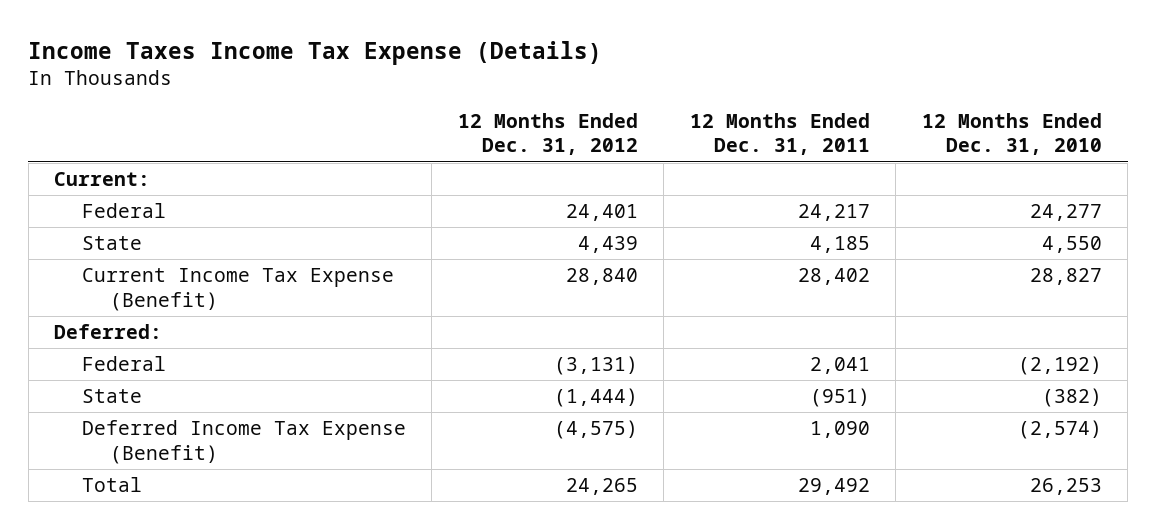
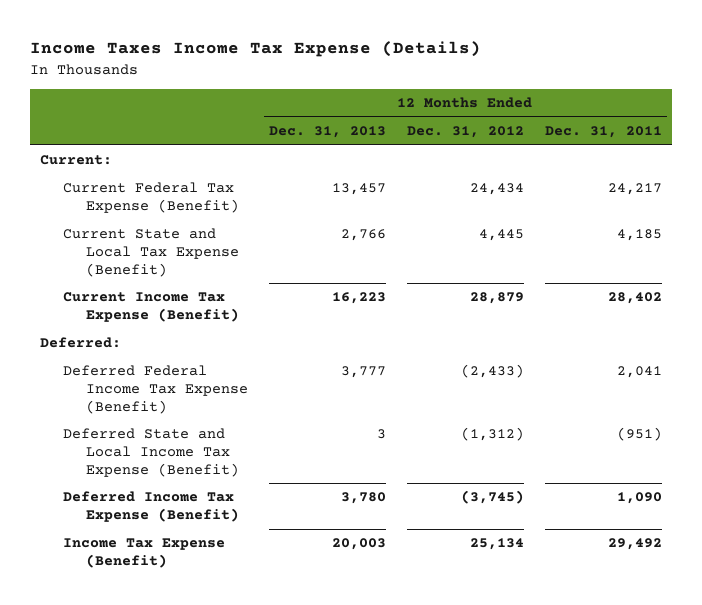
[921,112,1102,156] 12 Months Ended Dec. 31, 2010 -> none
none -> [268,126,386,139] Dec. 31, 2013
[82,236,143,251] State -> none
[82,203,167,219] Federal -> [62,182,239,213] Current Federal Tax Expense (Benefit)
[565,204,638,222] 24,401 -> [469,183,524,196] 24,434
none -> [62,228,239,277] Current State and Local Tax Expense (Benefit)
[565,268,638,286] 28,840 -> [469,292,524,305] 28,879
[82,356,167,372] Federal -> none
[82,389,143,404] State -> none
[82,477,143,493] Total -> none
none -> [62,365,248,414] Deferred Federal Income Tax Expense (Benefit)
none -> [62,428,239,477] Deferred State and Local Income Tax Expense (Benefit)
[553,420,638,440] (4,575) -> [460,490,524,505] (3,745)
none -> [62,538,225,568] Income Tax Expense (Benefit)

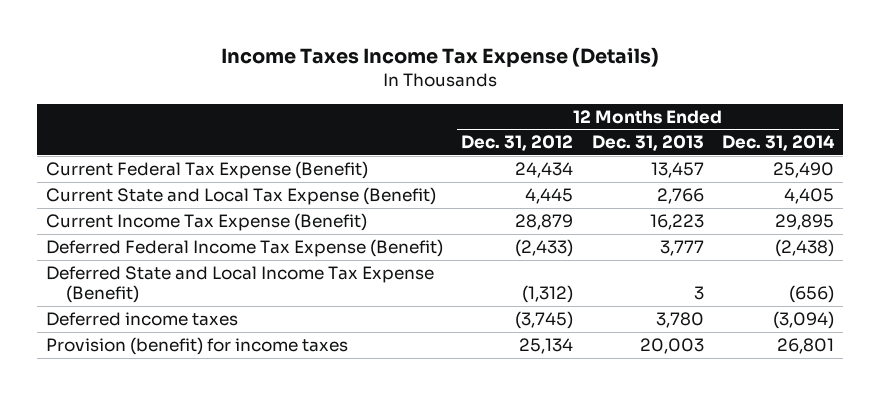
[544,126,662,139] Dec. 31, 2011 -> none
none -> [722,135,836,152] Dec. 31, 2014
[40,155,113,166] Current: -> none
[40,337,122,349] Deferred: -> none
[62,491,239,522] Deferred Income Tax Expense (Benefit) -> [46,312,239,327] Deferred income taxes
[62,538,225,568] Income Tax Expense (Benefit) -> [46,337,349,356] Provision (benefit) for income taxes

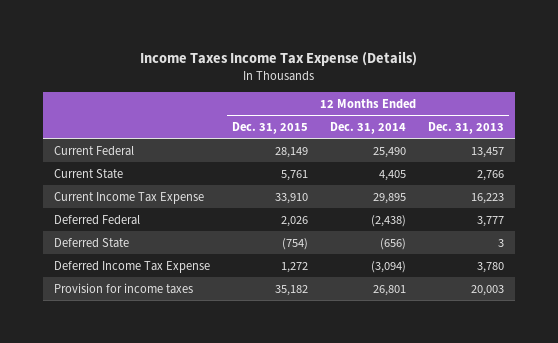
[461,135,574,152] Dec. 31, 2012 -> none
none -> [232,121,309,134] Dec. 31, 2015
[46,161,369,180] Current Federal Tax Expense (Benefit) -> [54,145,135,156] Current Federal
[46,187,437,206] Current State and Local Tax Expense (Benefit) -> [54,168,124,179] Current State
[46,213,368,232] Current Income Tax Expense (Benefit) -> [54,191,205,204] Current Income Tax Expense
[46,239,444,258] Deferred Federal Income Tax Expense (Benefit) -> [54,214,141,225] Deferred Federal
[46,266,435,303] Deferred State and Local Income Tax Expense (Benefit) -> [54,237,130,248] Deferred State
[46,312,239,327] Deferred income taxes -> [54,260,211,273] Deferred Income Tax Expense
[46,337,349,356] Provision (benefit) for income taxes -> [54,282,194,294] Provision for income taxes

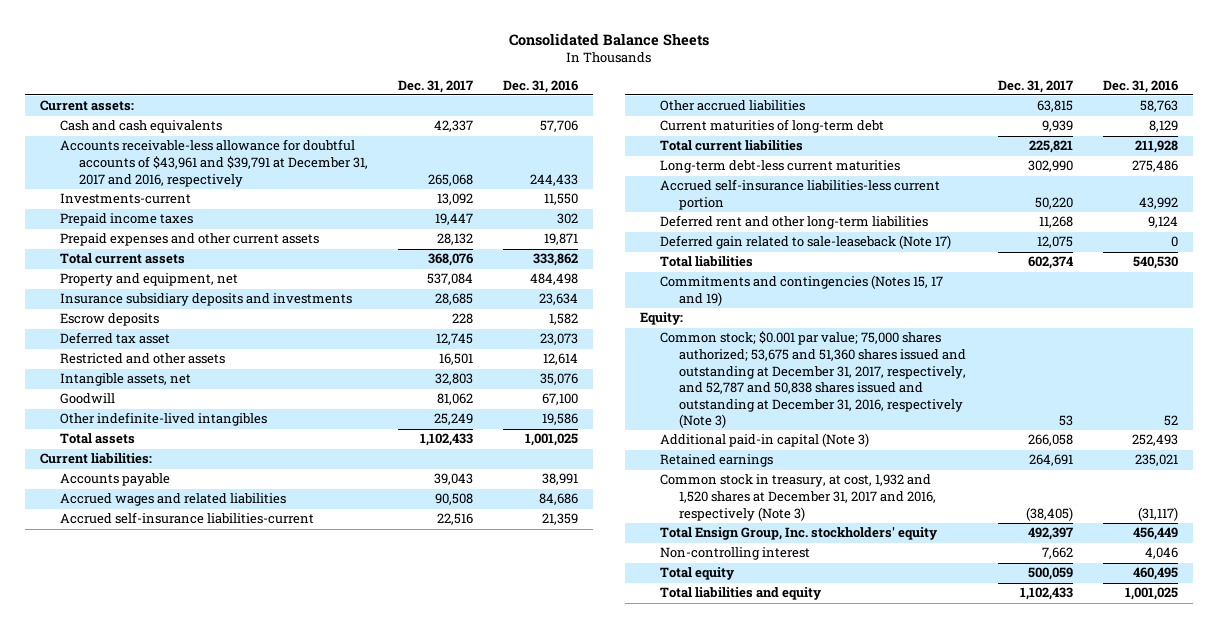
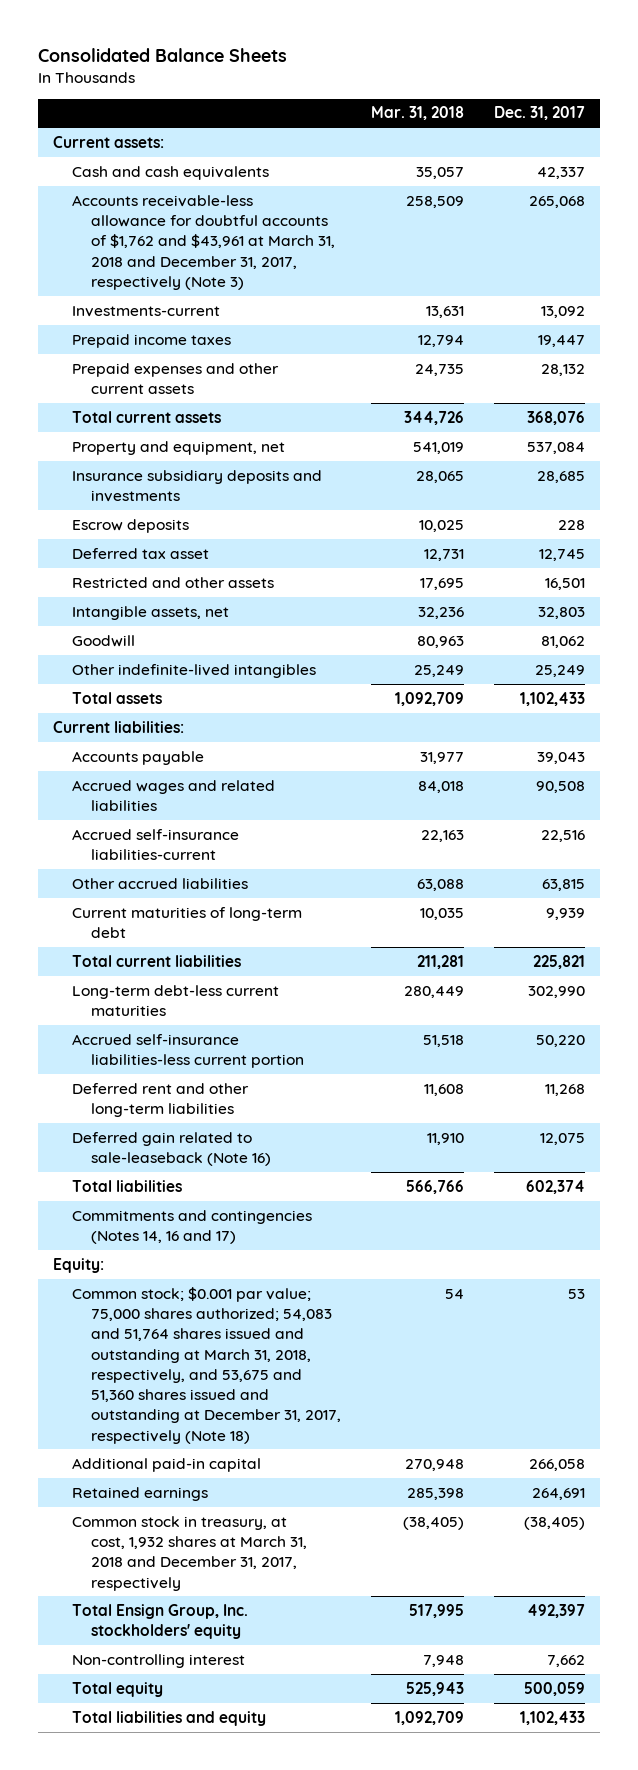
[503,79,579,93] Dec. 31, 2016 -> none
none -> [370,106,464,121] Mar. 31, 2018
[59,139,369,187] Accounts receivable-less allowance for doubtful accounts of $43,961 and $39,791 at December 31, 2017 and 2016, respectively -> [71,194,335,290] Accounts receivable-less allowance for doubtful accounts of $1,762 and $43,961 at March 31, 2018 and December 31, 2017, respectively (Note 3)
[659,235,951,250] Deferred gain related to sale-leaseback (Note 17) -> [71,1131,271,1167] Deferred gain related to sale-leaseback (Note 16)
[659,275,943,306] Commitments and contingencies (Notes 15, 17 and 19) -> [71,1209,312,1245] Commitments and contingencies (Notes 14, 16 and 17)
[659,331,967,429] Common stock; $0.001 par value; 75,000 shares authorized; 53,675 and 51,360 shares issued and outstanding at December 31, 2017, respectively, and 52,787 and 50,838 shares issued and outstanding at December 31, 2016, respectively (Note 3) -> [71,1286,341,1444] Common stock; $0.001 par value; 75,000 shares authorized; 54,083 and 51,764 shares issued and outstanding at March 31, 2018, respectively, and 53,675 and 51,360 shares issued and outstanding at December 31, 2017, respectively (Note 18)
[659,433,869,448] Additional paid-in capital (Note 3) -> [71,1457,261,1472] Additional paid-in capital
[659,474,937,521] Common stock in treasury, at cost, 1,932 and 1,520 shares at December 31, 2017 and 2016, respectively (Note 3) -> [71,1515,307,1591] Common stock in treasury, at cost, 1,932 shares at March 31, 2018 and December 31, 2017, respectively

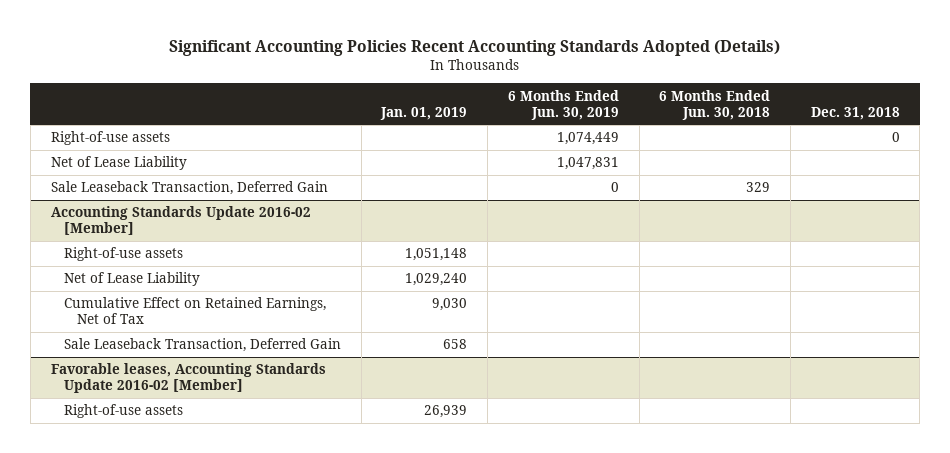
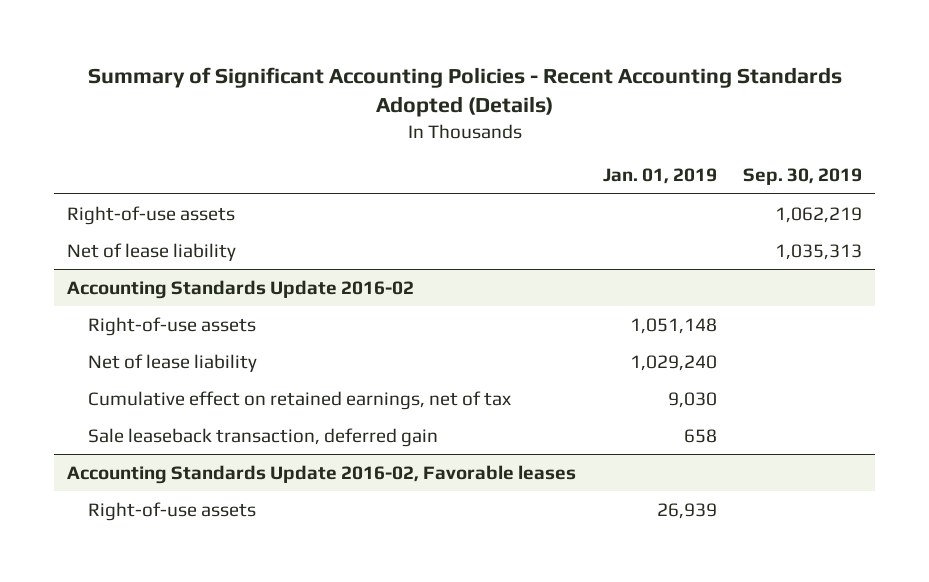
[169,39,781,56] Significant Accounting Policies Recent Accounting Standards Adopted (Details) -> [87,67,842,118] Summary of Significant Accounting Policies - Recent Accounting Standards Adopted (Details)
[507,89,619,120] 6 Months Ended Jun. 30, 2019 -> none
[659,89,771,120] 6 Months Ended Jun. 30, 2018 -> none
[810,106,900,120] Dec. 31, 2018 -> none
none -> [742,168,862,186] Sep. 30, 2019
[50,181,328,196] Sale Leaseback Transaction, Deferred Gain -> none
[50,156,187,171] Net of Lease Liability -> [67,242,237,261] Net of lease liability
[50,206,311,236] Accounting Standards Update 2016-02 [Member] -> [67,279,415,299] Accounting Standards Update 2016-02
[63,272,200,287] Net of Lease Liability -> [87,353,257,372] Net of lease liability
[63,297,326,325] Cumulative Effect on Retained Earnings, Net of Tax -> [87,390,511,410] Cumulative effect on retained earnings, net of tax
[63,338,341,353] Sale Leaseback Transaction, Deferred Gain -> [87,427,438,447] Sale leaseback transaction, deferred gain
[50,363,326,394] Favorable leases, Accounting Standards Update 2016-02 [Member] -> [67,464,577,484] Accounting Standards Update 2016-02, Favorable leases

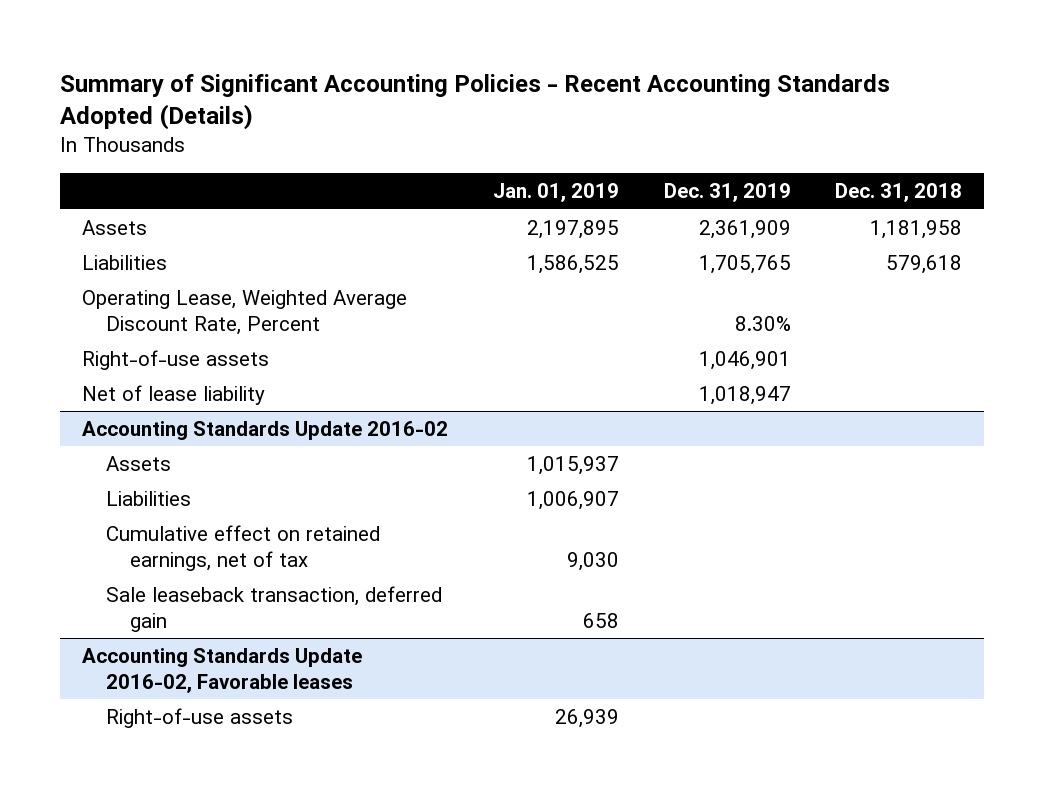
[742,168,862,186] Sep. 30, 2019 -> none
none -> [663,183,791,203] Dec. 31, 2019
none -> [835,183,963,203] Dec. 31, 2018
none -> [82,220,148,236] Assets
none -> [82,255,168,271] Liabilities
none -> [82,290,408,335] Operating Lease, Weighted Average Discount Rate, Percent
[87,316,256,336] Right-of-use assets -> none
[87,353,257,372] Net of lease liability -> none
none -> [105,456,171,472] Assets
none -> [105,491,191,507] Liabilities

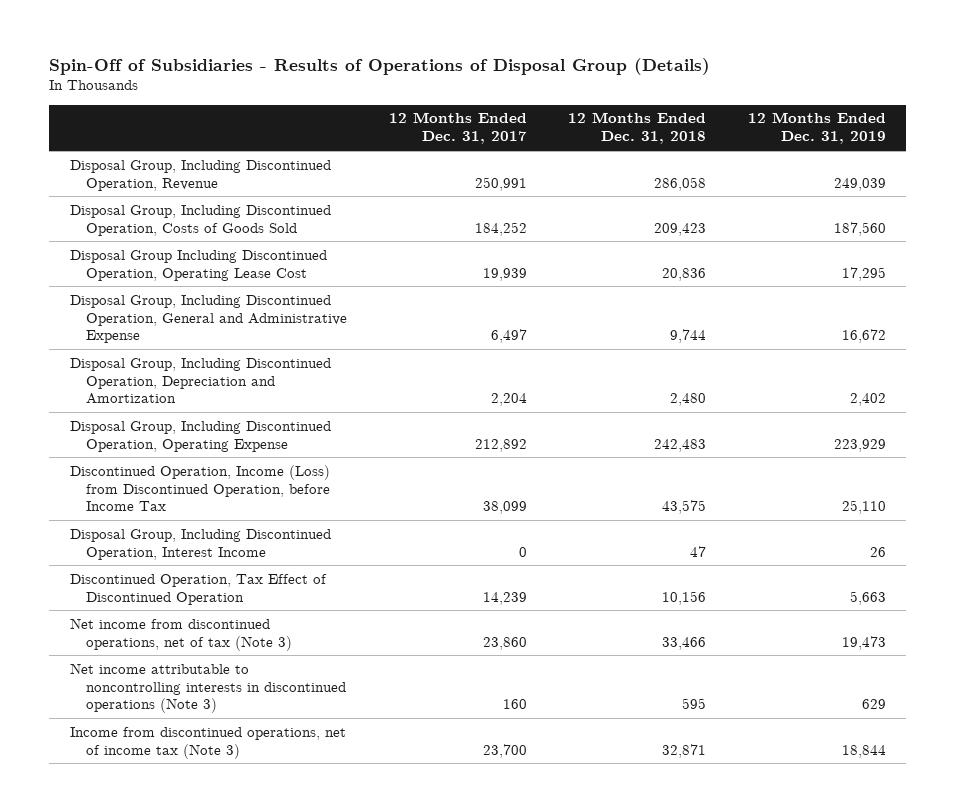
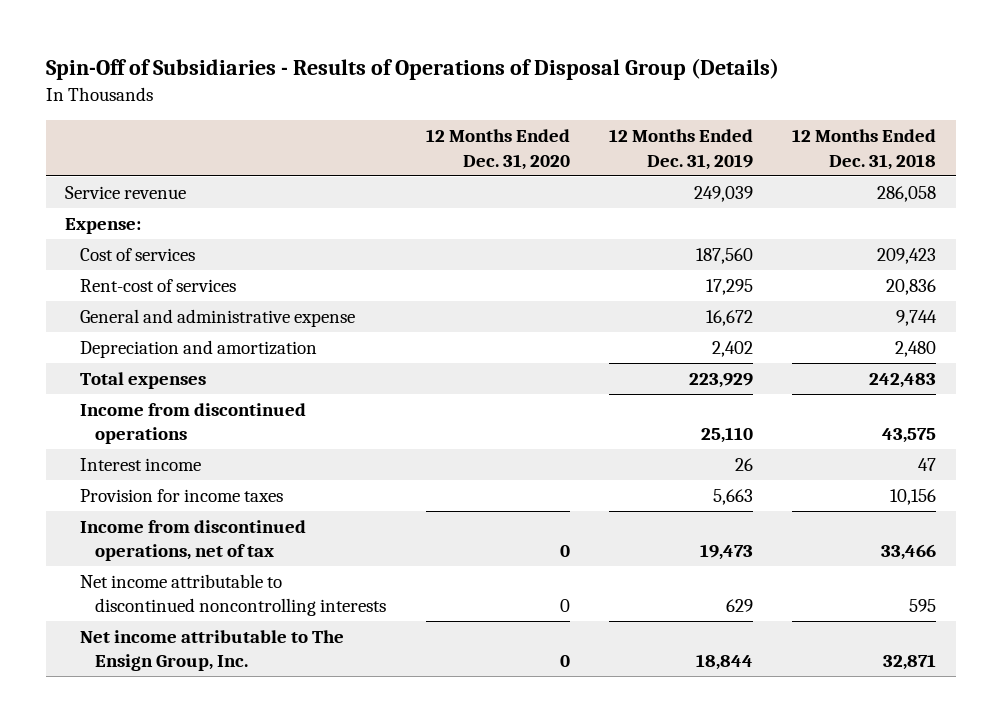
[388,112,527,145] 12 Months Ended Dec. 31, 2017 -> none
none -> [425,129,570,170] 12 Months Ended Dec. 31, 2020
[69,159,331,191] Disposal Group, Including Discontinued Operation, Revenue -> [65,185,187,199] Service revenue
none -> [65,217,142,234] Expense:
[69,204,331,236] Disposal Group, Including Discontinued Operation, Costs of Goods Sold -> [80,247,196,261] Cost of services
[69,249,327,281] Disposal Group Including Discontinued Operation, Operating Lease Cost -> [80,278,237,292] Rent-cost of services
[69,294,348,344] Disposal Group, Including Discontinued Operation, General and Administrative Expense -> [80,308,356,327] General and administrative expense
[69,357,331,405] Disposal Group, Including Discontinued Operation, Depreciation and Amortization -> [80,339,318,358] Depreciation and amortization
[69,420,331,452] Disposal Group, Including Discontinued Operation, Operating Expense -> [80,371,207,389] Total expenses
[69,464,331,512] Discontinued Operation, Income (Loss) from Discontinued Operation, before Income Tax -> [80,402,307,445] Income from discontinued operations
[69,528,331,560] Disposal Group, Including Discontinued Operation, Interest Income -> [80,457,202,471] Interest income
[69,573,327,605] Discontinued Operation, Tax Effect of Discontinued Operation -> [80,488,284,502] Provision for income taxes
[69,617,293,651] Net income from discontinued operations, net of tax (Note 3) -> [80,519,307,562] Income from discontinued operations, net of tax
[69,662,347,714] Net income attributable to noncontrolling interests in discontinued operations (Note 3) -> [80,573,387,617] Net income attributable to discontinued noncontrolling interests
[69,726,346,759] Income from discontinued operations, net of income tax (Note 3) -> [80,629,345,672] Net income attributable to The Ensign Group, Inc.

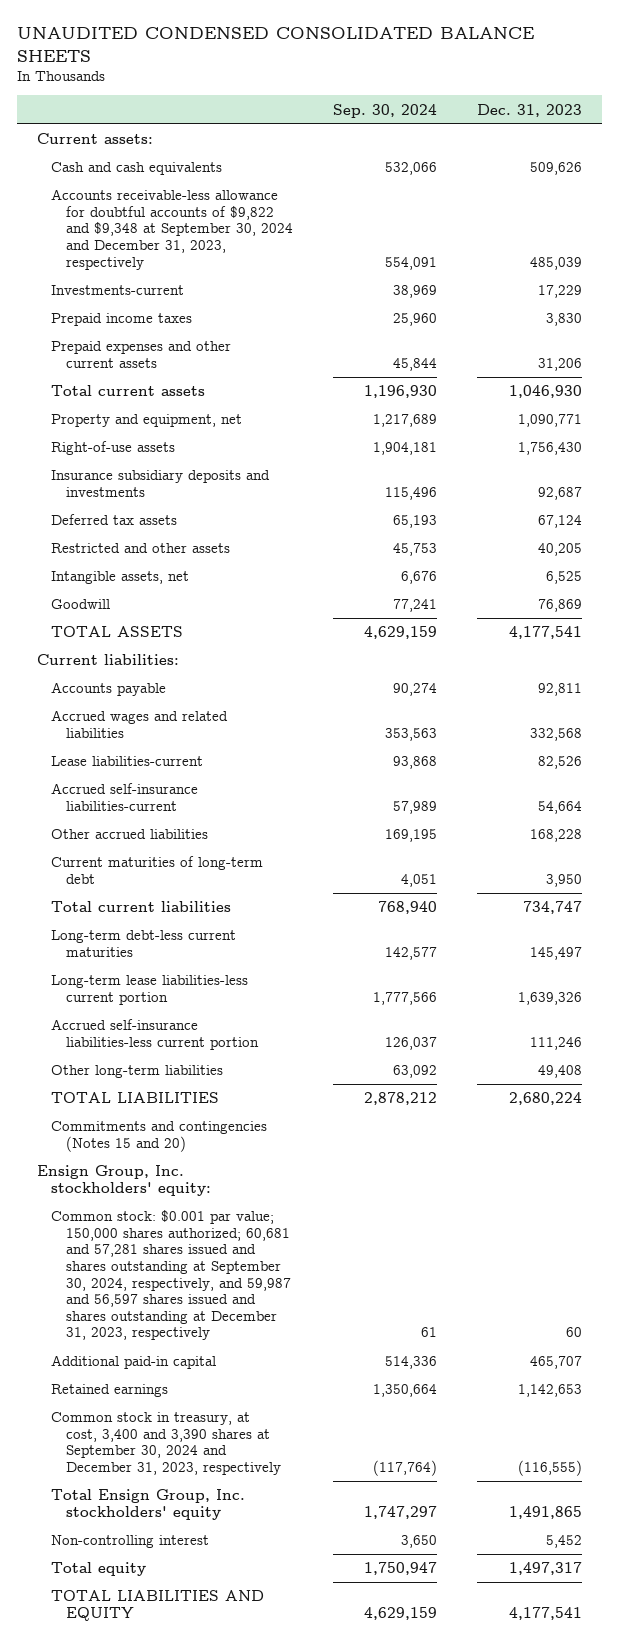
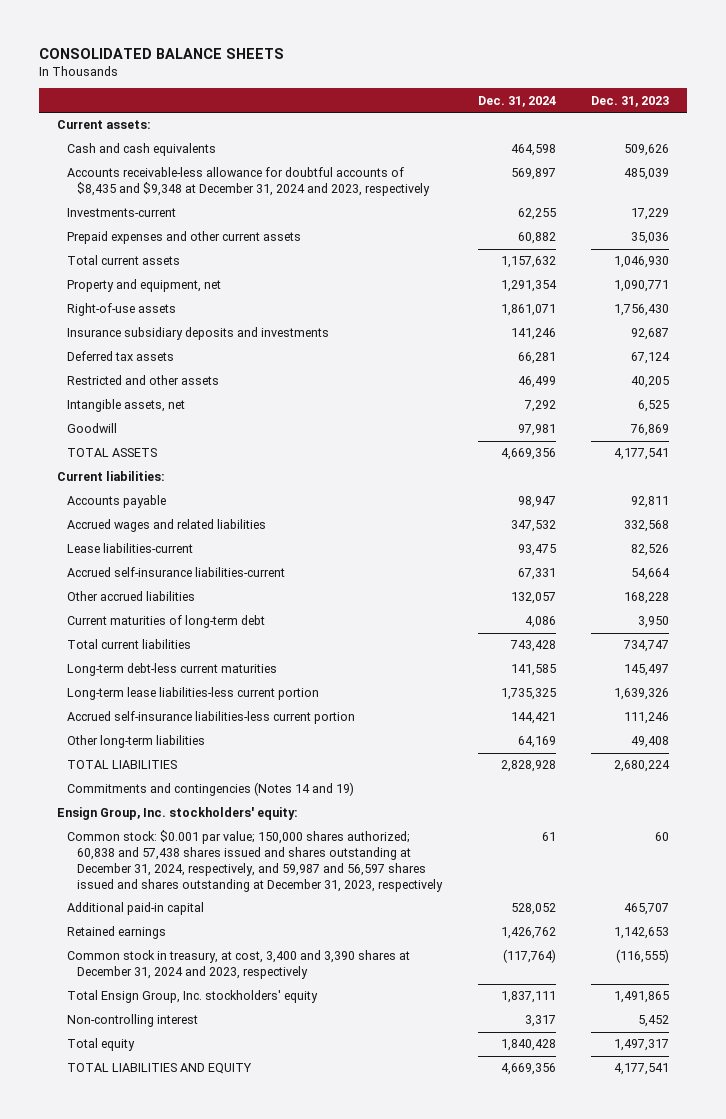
[16,27,534,62] UNAUDITED CONDENSED CONSOLIDATED BALANCE SHEETS -> [39,47,285,59] CONSOLIDATED BALANCE SHEETS
[332,103,437,118] Sep. 30, 2024 -> none
none -> [477,95,556,107] Dec. 31, 2024
[51,189,293,270] Accounts receivable-less allowance for doubtful accounts of $9,822 and $9,348 at September 30, 2024 and December 31, 2023, respectively -> [67,167,431,197] Accounts receivable-less allowance for doubtful accounts of $8,435 and $9,348 at December 31, 2024 and 2023, respectively
[51,313,193,327] Prepaid income taxes -> none
[538,357,583,371] 31,206 -> [631,232,670,245] 35,036
[51,1121,268,1152] Commitments and contingencies (Notes 15 and 20) -> [67,782,355,797] Commitments and contingencies (Notes 14 and 19)
[51,1210,291,1341] Common stock: $0.001 par value; 150,000 shares authorized; 60,681 and 57,281 shares issued and shares outstanding at September 30, 2024, respectively, and 59,987 and 56,597 shares issued and shares outstanding at December 31, 2023, respectively -> [67,830,444,892] Common stock: $0.001 par value; 150,000 shares authorized; 60,838 and 57,438 shares issued and shares outstanding at December 31, 2024, respectively, and 59,987 and 56,597 shares issued and shares outstanding at December 31, 2023, respectively
[51,1412,281,1475] Common stock in treasury, at cost, 3,400 and 3,390 shares at September 30, 2024 and December 31, 2023, respectively -> [67,950,411,980] Common stock in treasury, at cost, 3,400 and 3,390 shares at December 31, 2024 and 2023, respectively

